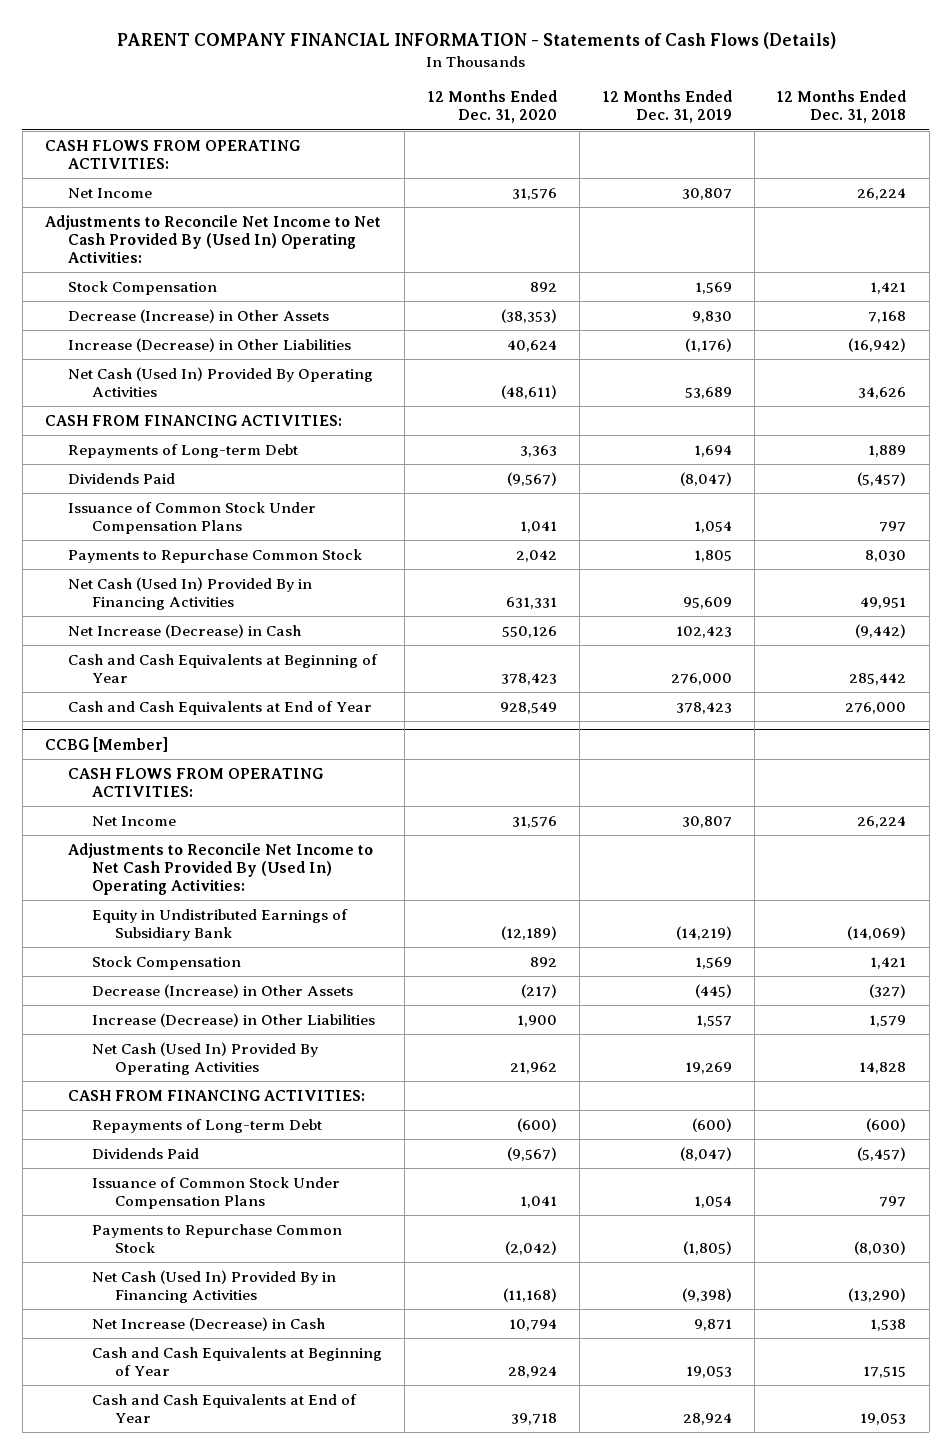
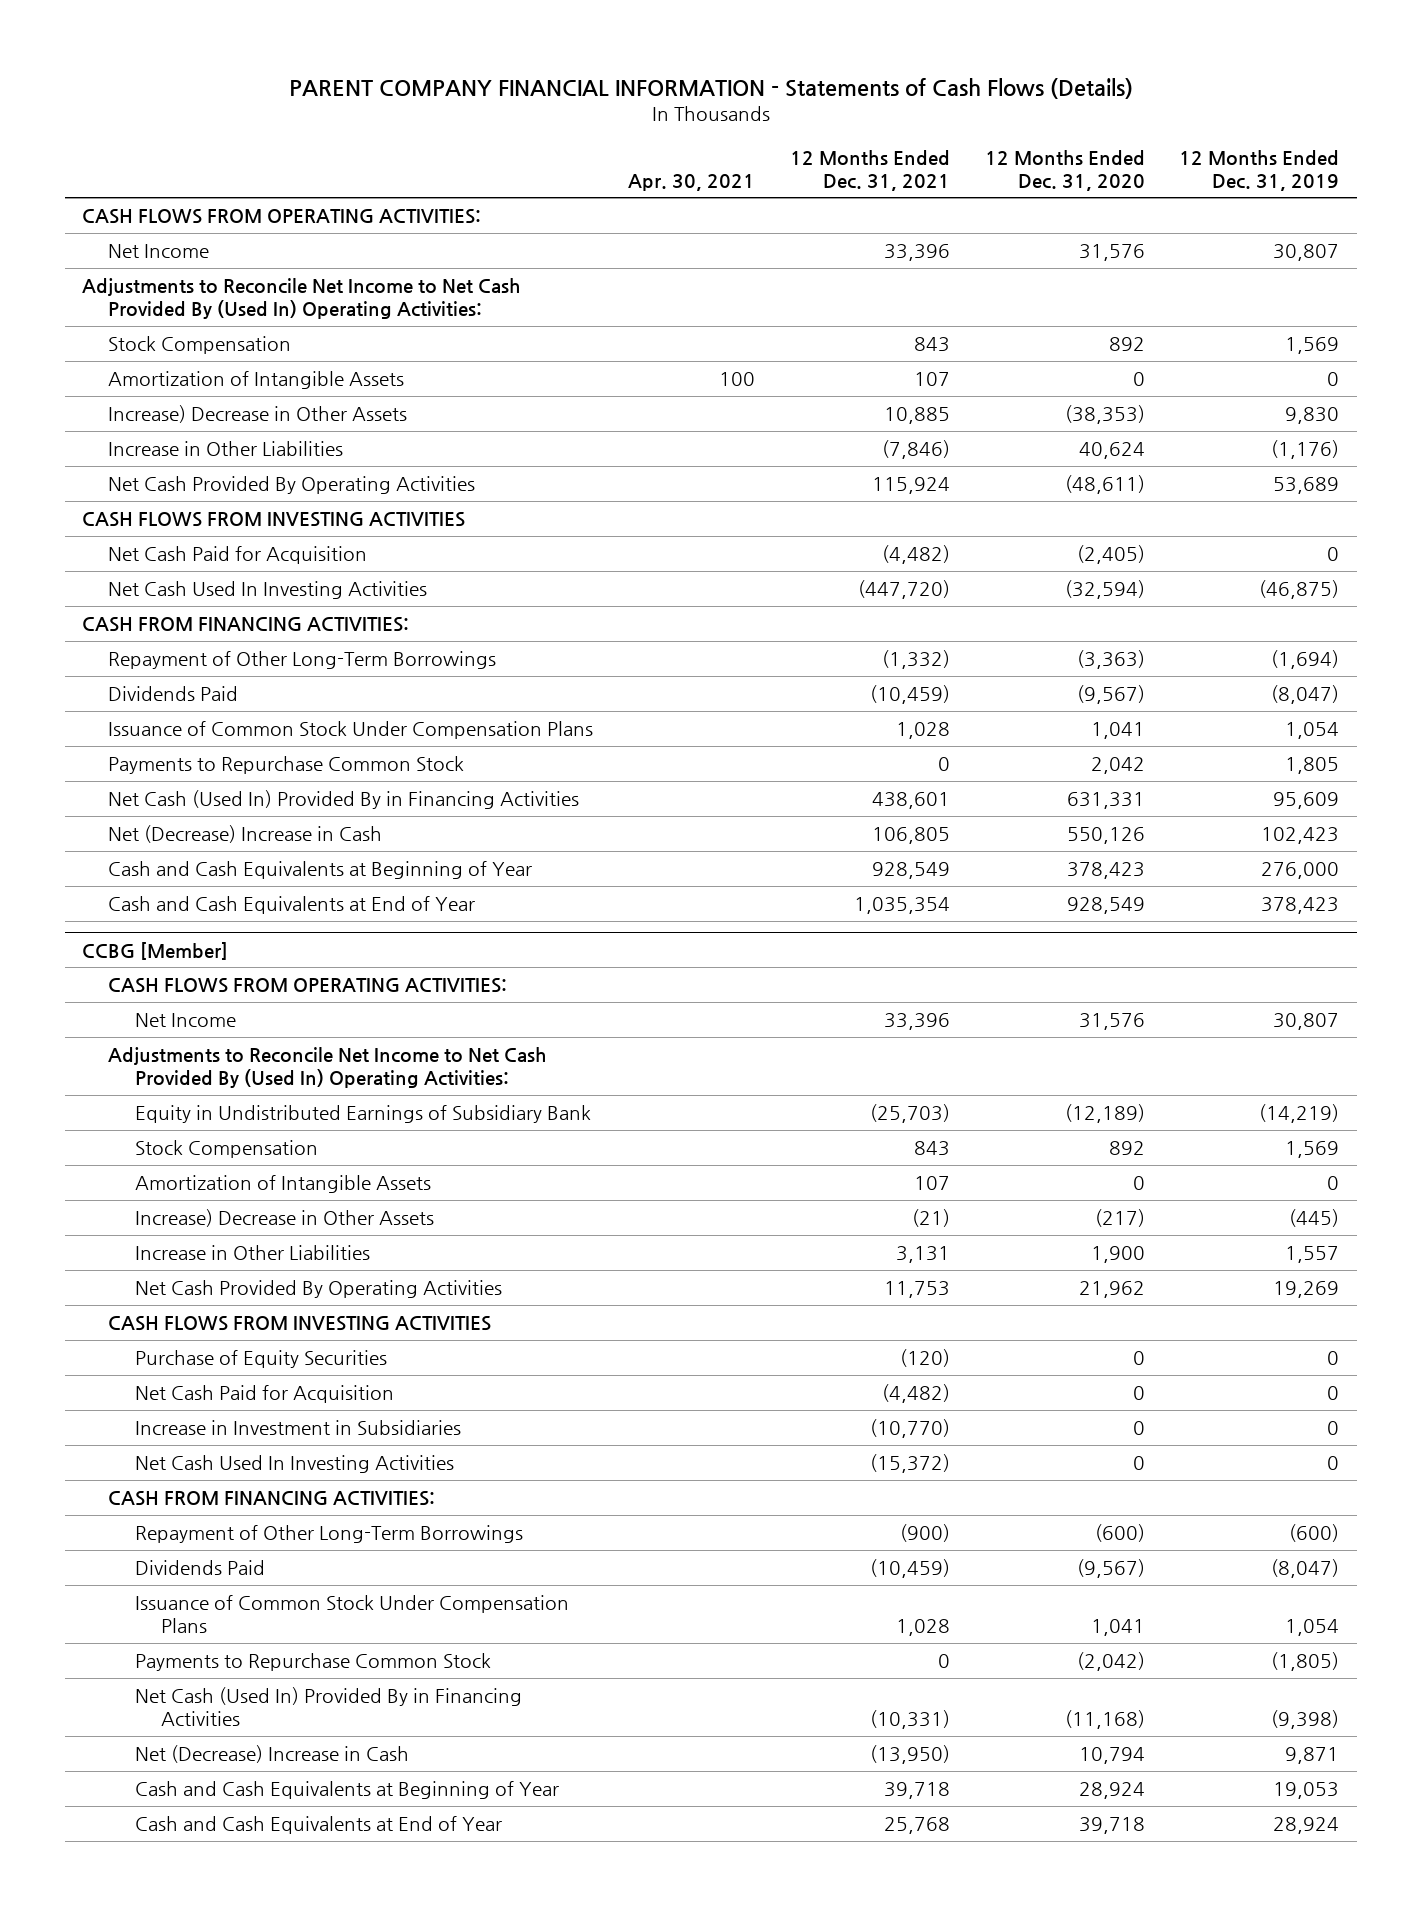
[777,90,907,124] 12 Months Ended Dec. 31, 2018 -> none
none -> [628,173,756,191] Apr. 30, 2021
none -> [789,149,950,191] 12 Months Ended Dec. 31, 2021
none -> [108,371,405,390] Amortization of Intangible Assets
[68,309,330,324] Decrease (Increase) in Other Assets -> [108,405,408,424] Increase) Decrease in Other Assets
[68,338,352,353] Increase (Decrease) in Other Liabilities -> [108,441,344,457] Increase in Other Liabilities
[68,367,374,397] Net Cash (Used In) Provided By Operating Activities -> [108,476,476,495] Net Cash Provided By Operating Activities
none -> [82,512,466,528] CASH FLOWS FROM INVESTING ACTIVITIES
none -> [108,546,368,565] Net Cash Paid for Acquisition
none -> [108,581,428,600] Net Cash Used In Investing Activities
[68,444,299,459] Repayments of Long-term Debt -> [108,651,497,670] Repayment of Other Long-Term Borrowings
[519,445,557,458] 3,363 -> [1076,650,1145,670] (3,363)
[693,445,732,458] 1,694 -> [1271,650,1340,670] (1,694)
[68,624,302,639] Net Increase (Decrease) in Cash -> [108,825,383,844] Net (Decrease) Increase in Cash
none -> [134,1175,431,1194] Amortization of Intangible Assets
[91,984,353,999] Decrease (Increase) in Other Assets -> [134,1209,434,1228] Increase) Decrease in Other Assets
[91,1013,375,1028] Increase (Decrease) in Other Liabilities -> [134,1245,370,1261] Increase in Other Liabilities
[91,1042,318,1075] Net Cash (Used In) Provided By Operating Activities -> [134,1280,502,1299] Net Cash Provided By Operating Activities
none -> [108,1316,492,1332] CASH FLOWS FROM INVESTING ACTIVITIES
none -> [134,1350,387,1369] Purchase of Equity Securities
none -> [134,1385,394,1404] Net Cash Paid for Acquisition
none -> [134,1420,461,1436] Increase in Investment in Subsidiaries
none -> [134,1455,454,1474] Net Cash Used In Investing Activities
[91,1119,322,1134] Repayments of Long-term Debt -> [134,1525,523,1544] Repayment of Other Long-Term Borrowings
[91,1317,325,1332] Net Increase (Decrease) in Cash -> [134,1745,409,1764] Net (Decrease) Increase in Cash

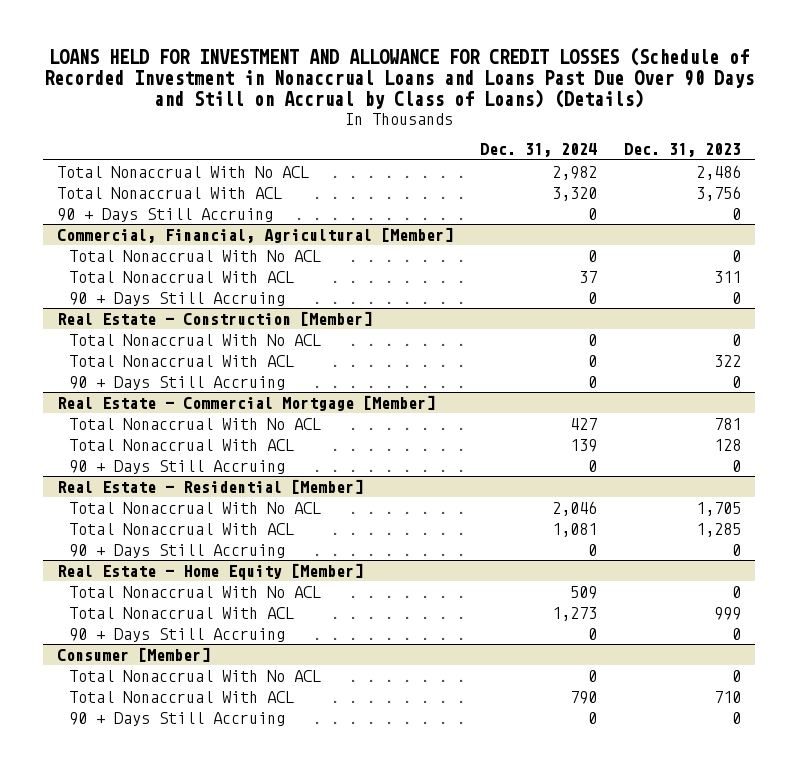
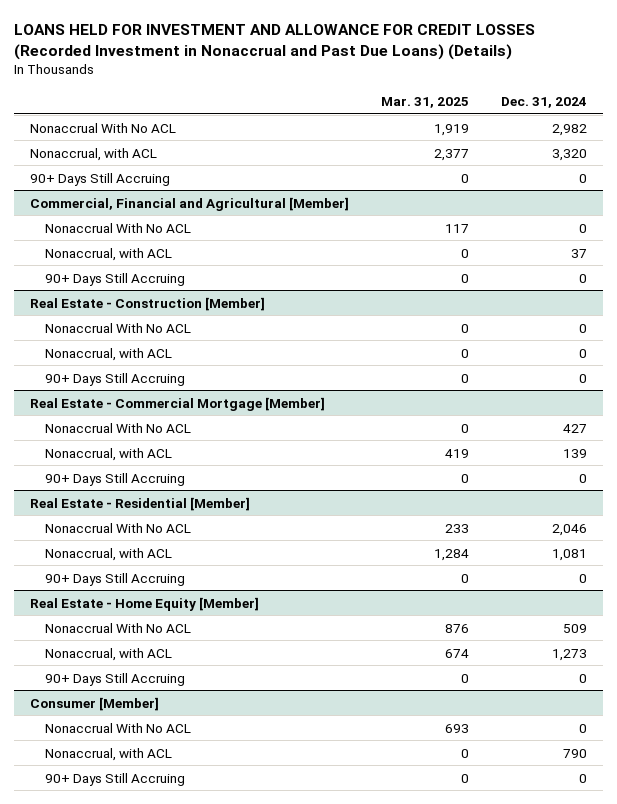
[43,47,754,110] LOANS HELD FOR INVESTMENT AND ALLOWANCE FOR CREDIT LOSSES (Schedule of Recorded Investment in Nonaccrual Loans and Loans Past Due Over 90 Days and Still on Accrual by Class of Loans) (Details) -> [13,23,535,61] LOANS HELD FOR INVESTMENT AND ALLOWANCE FOR CREDIT LOSSES (Recorded Investment in Nonaccrual and Past Due Loans) (Details)
[624,143,742,158] Dec. 31, 2023 -> none
none -> [380,96,469,108] Mar. 31, 2025
[56,165,309,178] Total Nonaccrual With No ACL -> [29,122,176,133] Nonaccrual With No ACL
[56,186,282,199] Total Nonaccrual With ACL -> [29,147,157,161] Nonaccrual, with ACL
[56,207,273,222] 90 + Days Still Accruing -> [29,172,170,186] 90+ Days Still Accruing
[56,226,453,243] Commercial, Financial, Agricultural [Member] -> [29,196,349,211] Commercial, Financial and Agricultural [Member]
[69,249,322,262] Total Nonaccrual With No ACL -> [44,222,191,233] Nonaccrual With No ACL
[69,270,295,283] Total Nonaccrual With ACL -> [44,247,172,261] Nonaccrual, with ACL
[69,291,286,306] 90 + Days Still Accruing -> [44,272,185,286] 90+ Days Still Accruing
[69,333,322,346] Total Nonaccrual With No ACL -> [44,322,191,333] Nonaccrual With No ACL
[69,354,295,367] Total Nonaccrual With ACL -> [44,347,172,361] Nonaccrual, with ACL
[69,375,286,390] 90 + Days Still Accruing -> [44,372,185,386] 90+ Days Still Accruing
[69,417,322,430] Total Nonaccrual With No ACL -> [44,422,191,433] Nonaccrual With No ACL
[69,438,295,451] Total Nonaccrual With ACL -> [44,447,172,461] Nonaccrual, with ACL
[69,459,286,474] 90 + Days Still Accruing -> [44,472,185,486] 90+ Days Still Accruing
[69,501,322,514] Total Nonaccrual With No ACL -> [44,522,191,533] Nonaccrual With No ACL
[69,522,295,535] Total Nonaccrual With ACL -> [44,547,172,561] Nonaccrual, with ACL
[69,543,286,558] 90 + Days Still Accruing -> [44,572,185,586] 90+ Days Still Accruing
[69,585,322,598] Total Nonaccrual With No ACL -> [44,622,191,633] Nonaccrual With No ACL
[69,606,295,619] Total Nonaccrual With ACL -> [44,647,172,661] Nonaccrual, with ACL
[69,627,286,642] 90 + Days Still Accruing -> [44,672,185,686] 90+ Days Still Accruing
[69,669,322,682] Total Nonaccrual With No ACL -> [44,722,191,733] Nonaccrual With No ACL
[69,690,295,703] Total Nonaccrual With ACL -> [44,747,172,761] Nonaccrual, with ACL
[69,711,286,726] 90 + Days Still Accruing -> [44,772,185,786] 90+ Days Still Accruing

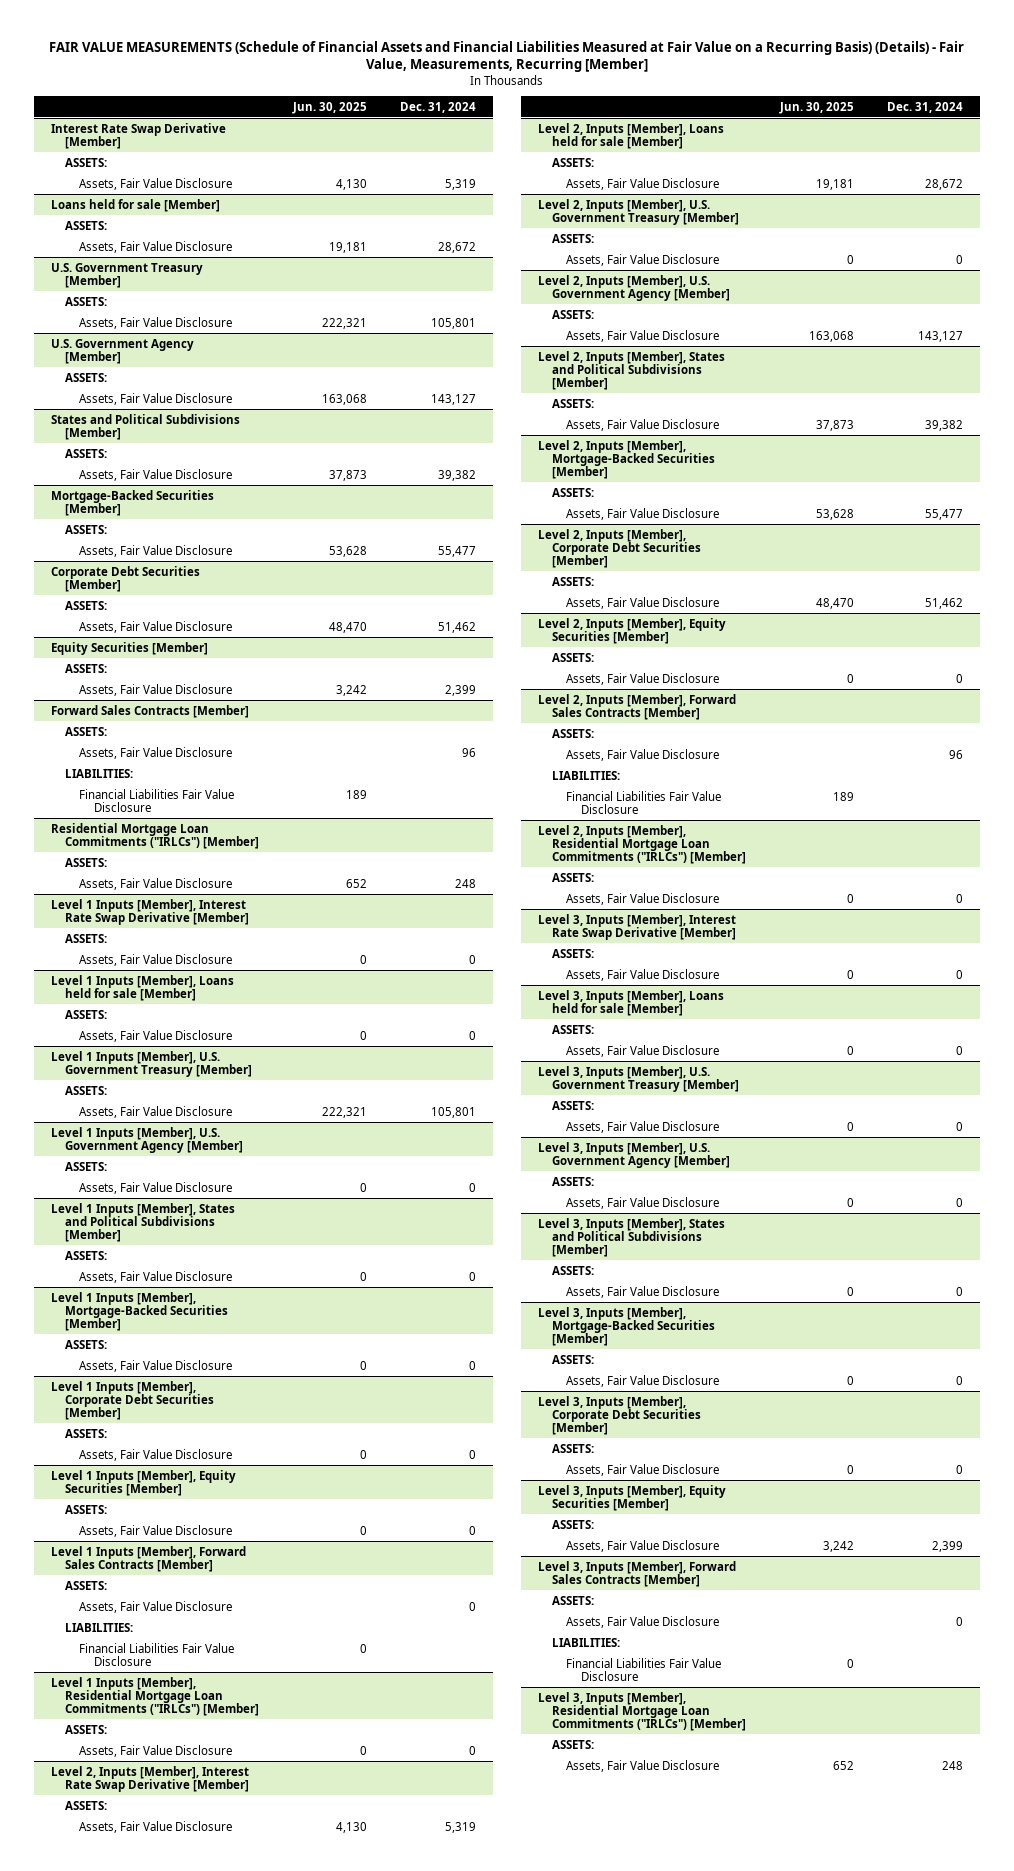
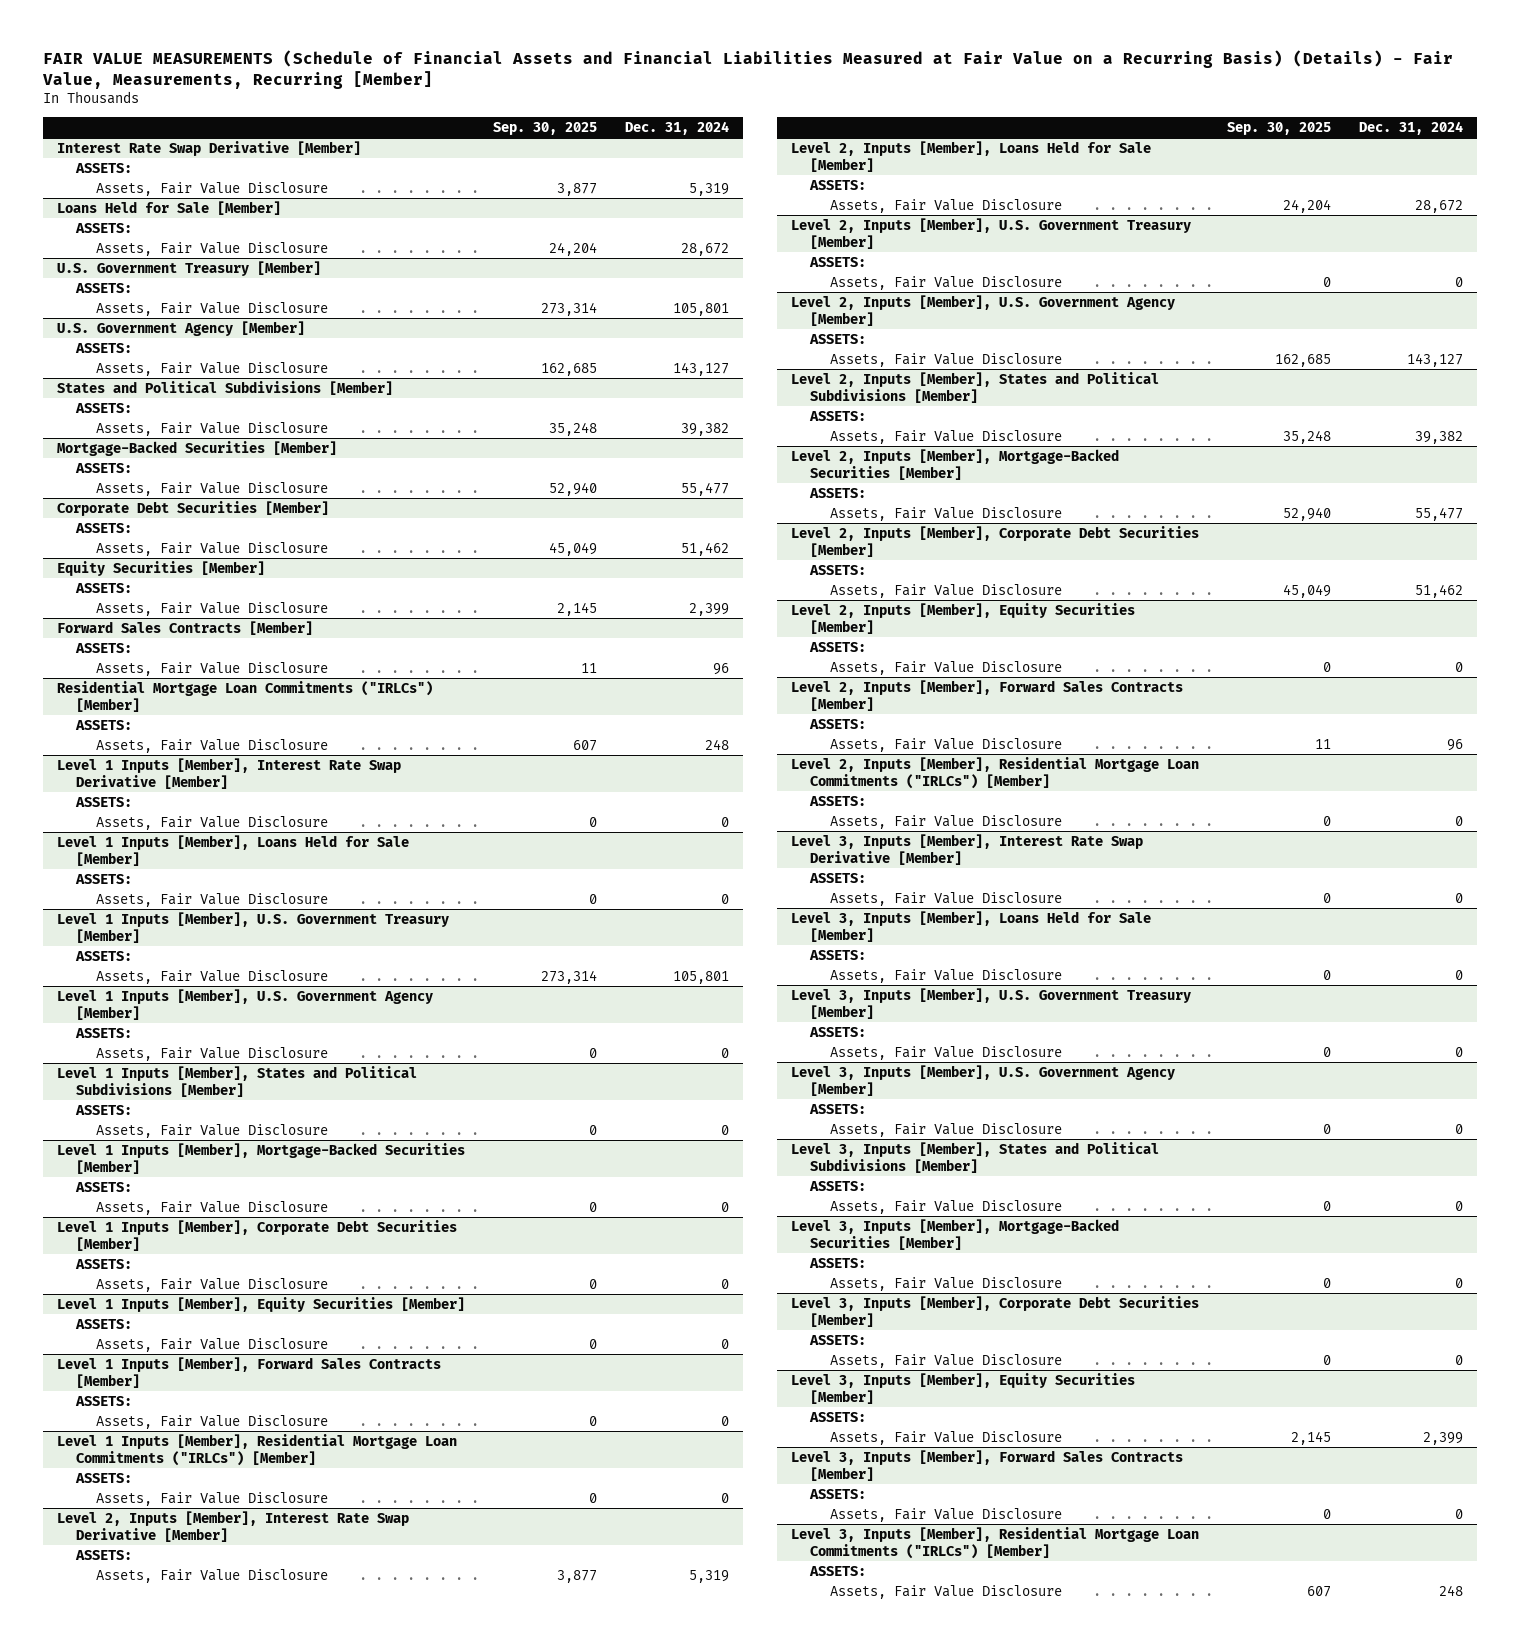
[291,101,367,114] Jun. 30, 2025 -> none
none -> [492,121,597,135] Sep. 30, 2025
[50,198,220,212] Loans held for sale [Member] -> [56,200,281,215] Loans Held for Sale [Member]
[65,768,134,778] LIABILITIES: -> none
[79,788,235,812] Financial Liabilities Fair Value Disclosure -> none
[50,974,234,1001] Level 1 Inputs [Member], Loans held for sale [Member] -> [56,834,409,866] Level 1 Inputs [Member], Loans Held for Sale [Member]
[65,1622,134,1632] LIABILITIES: -> none
[79,1642,235,1666] Financial Liabilities Fair Value Disclosure -> none
[537,122,724,149] Level 2, Inputs [Member], Loans held for sale [Member] -> [790,140,1151,172] Level 2, Inputs [Member], Loans Held for Sale [Member]
[552,770,621,780] LIABILITIES: -> none
[566,790,722,814] Financial Liabilities Fair Value Disclosure -> none
[537,989,724,1016] Level 3, Inputs [Member], Loans held for sale [Member] -> [790,910,1151,942] Level 3, Inputs [Member], Loans Held for Sale [Member]
[552,1637,621,1647] LIABILITIES: -> none
[566,1657,722,1681] Financial Liabilities Fair Value Disclosure -> none

